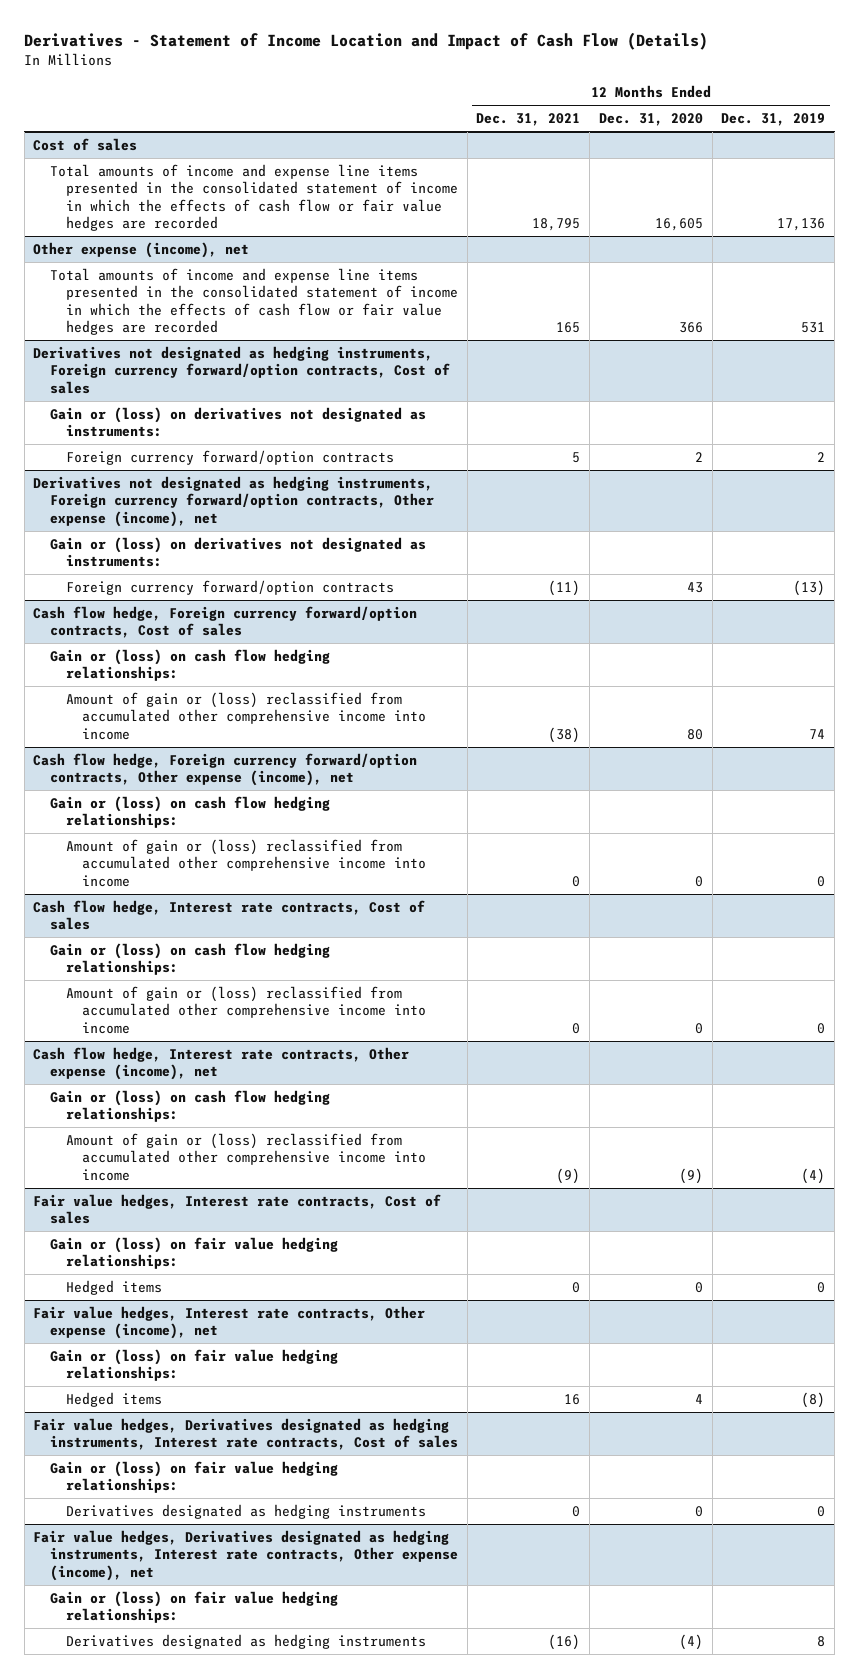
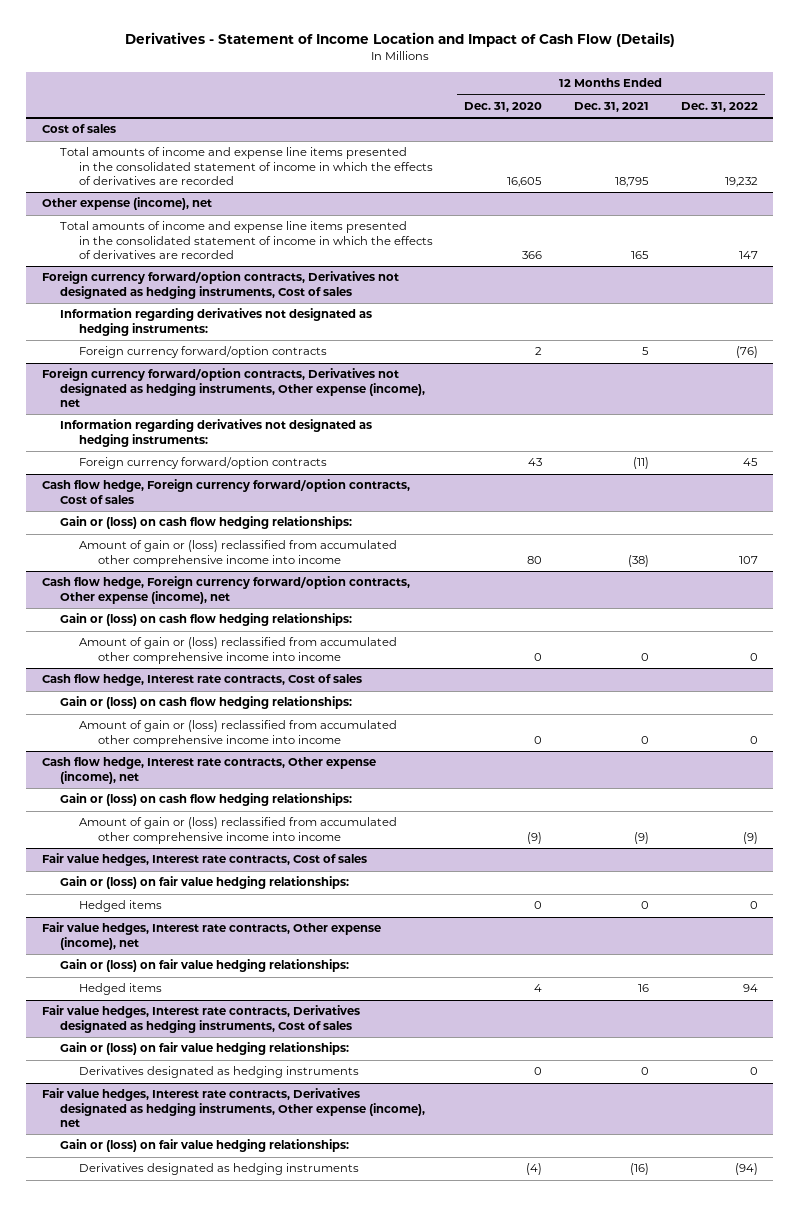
[721,113,826,127] Dec. 31, 2019 -> none
none -> [680,101,758,112] Dec. 31, 2022
[49,163,458,232] Total amounts of income and expense line items presented in the consolidated statement of income in which the effects of cash flow or fair value hedges are recorded -> [60,147,433,185] Total amounts of income and expense line items presented in the consolidated statement of income in which the effects of derivatives are recorded
[49,267,458,336] Total amounts of income and expense line items presented in the consolidated statement of income in which the effects of cash flow or fair value hedges are recorded -> [60,221,433,259] Total amounts of income and expense line items presented in the consolidated statement of income in which the effects of derivatives are recorded
[33,345,450,394] Derivatives not designated as hedging instruments, Foreign currency forward/option contracts, Cost of sales -> [41,271,399,299] Foreign currency forward/option contracts, Derivatives not designated as hedging instruments, Cost of sales
[49,406,426,438] Gain or (loss) on derivatives not designated as instruments: -> [60,308,373,336] Information regarding derivatives not designated as hedging instruments:
[33,475,434,527] Derivatives not designated as hedging instruments, Foreign currency forward/option contracts, Other expense (income), net -> [41,368,426,407] Foreign currency forward/option contracts, Derivatives not designated as hedging instruments, Other expense (income), net
[49,536,426,568] Gain or (loss) on derivatives not designated as instruments: -> [60,419,373,447] Information regarding derivatives not designated as hedging instruments:
[33,1417,458,1451] Fair value hedges, Derivatives designated as hedging instruments, Interest rate contracts, Cost of sales -> [41,1005,360,1033] Fair value hedges, Interest rate contracts, Derivatives designated as hedging instruments, Cost of sales
[33,1529,458,1581] Fair value hedges, Derivatives designated as hedging instruments, Interest rate contracts, Other expense (income), net -> [41,1088,426,1127] Fair value hedges, Interest rate contracts, Derivatives designated as hedging instruments, Other expense (income), net

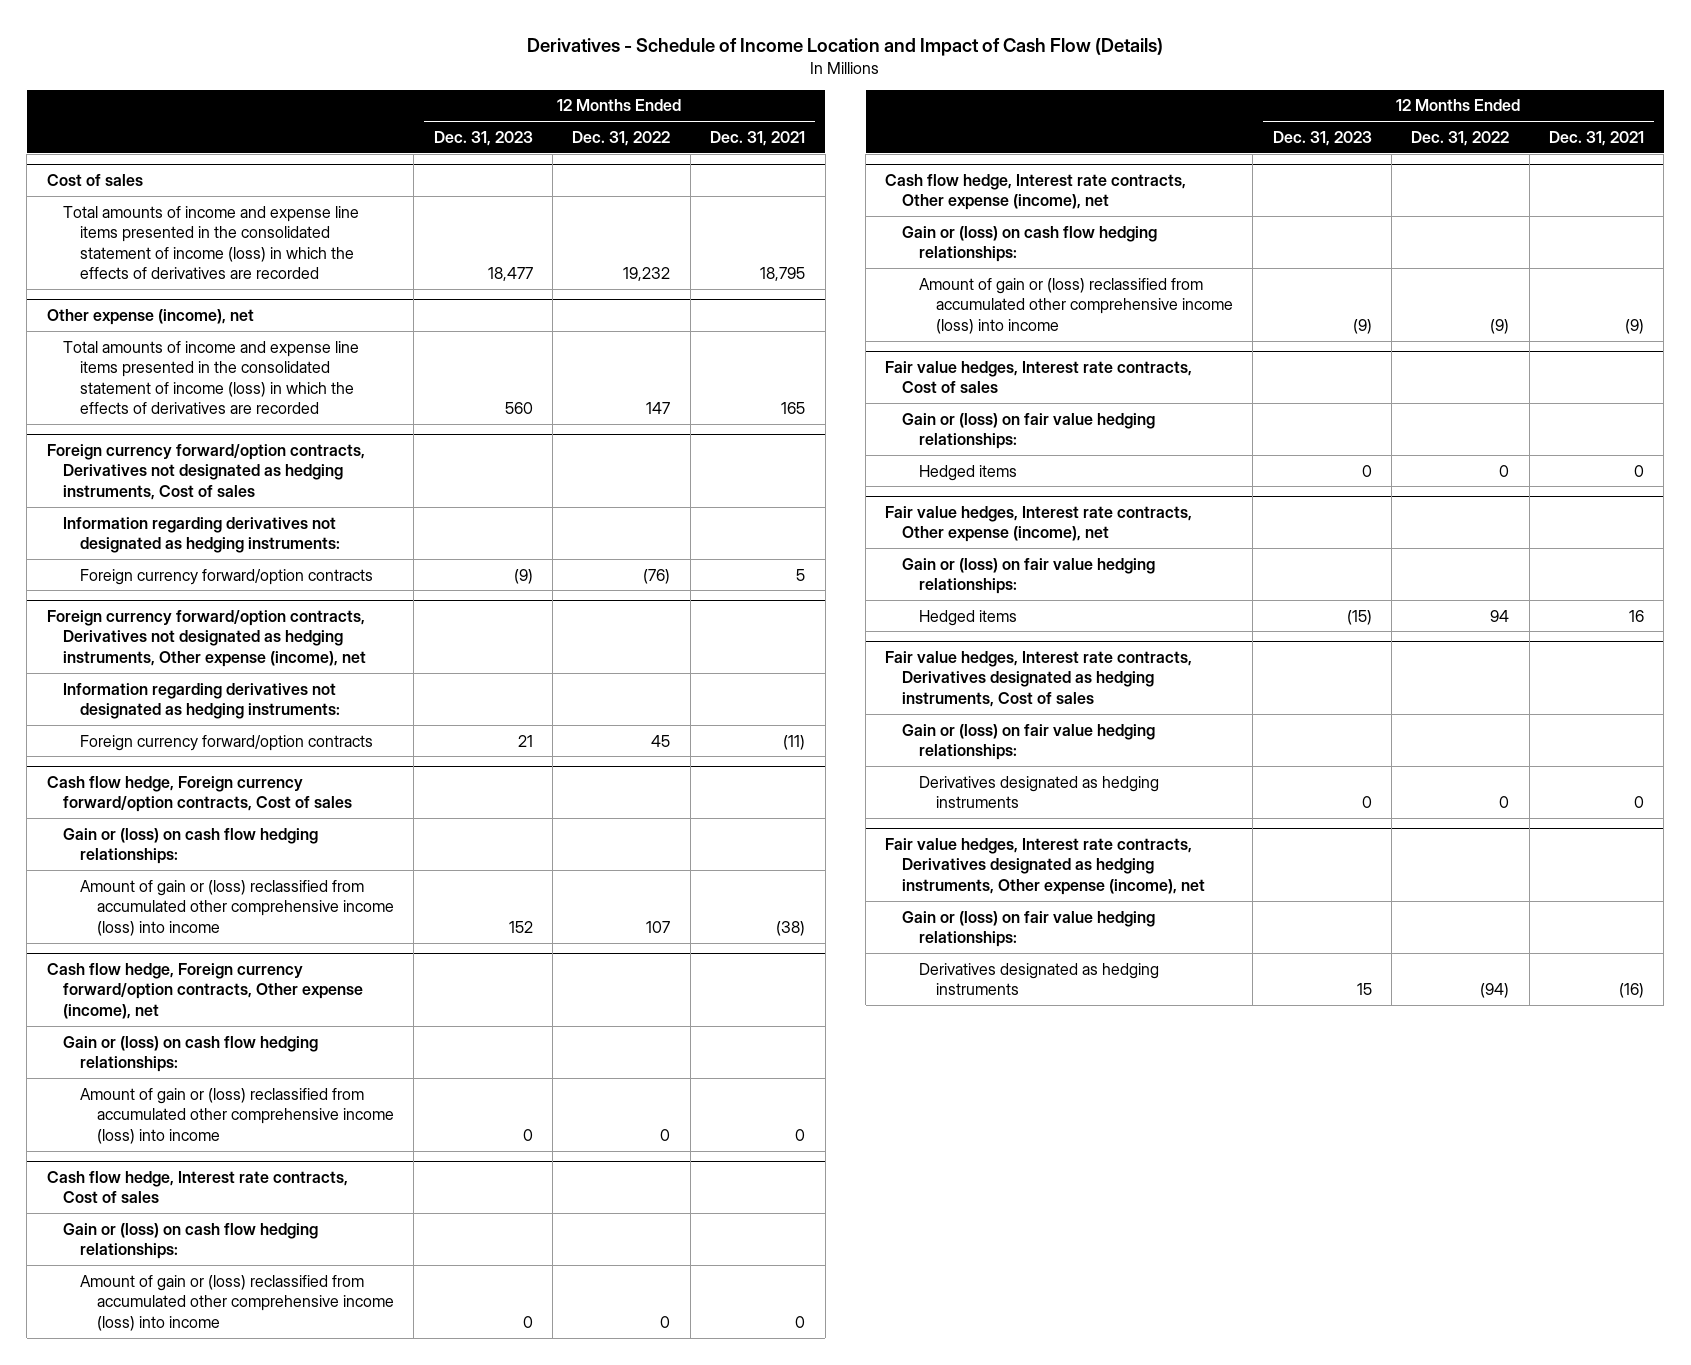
[124,32,675,48] Derivatives - Statement of Income Location and Impact of Cash Flow (Details) -> [527,37,1164,56] Derivatives - Schedule of Income Location and Impact of Cash Flow (Details)
[464,101,543,112] Dec. 31, 2020 -> none
none -> [433,130,533,146] Dec. 31, 2023
[60,147,433,185] Total amounts of income and expense line items presented in the consolidated statement of income in which the effects of derivatives are recorded -> [63,205,360,280] Total amounts of income and expense line items presented in the consolidated statement of income (loss) in which the effects of derivatives are recorded
[60,221,433,259] Total amounts of income and expense line items presented in the consolidated statement of income in which the effects of derivatives are recorded -> [63,340,360,415] Total amounts of income and expense line items presented in the consolidated statement of income (loss) in which the effects of derivatives are recorded
[78,540,397,567] Amount of gain or (loss) reclassified from accumulated other comprehensive income into income -> [80,879,394,936] Amount of gain or (loss) reclassified from accumulated other comprehensive income (loss) into income
[78,637,397,664] Amount of gain or (loss) reclassified from accumulated other comprehensive income into income -> [80,1087,394,1144] Amount of gain or (loss) reclassified from accumulated other comprehensive income (loss) into income
[78,720,397,747] Amount of gain or (loss) reclassified from accumulated other comprehensive income into income -> [80,1274,394,1331] Amount of gain or (loss) reclassified from accumulated other comprehensive income (loss) into income
[78,817,397,844] Amount of gain or (loss) reclassified from accumulated other comprehensive income into income -> [919,277,1233,334] Amount of gain or (loss) reclassified from accumulated other comprehensive income (loss) into income

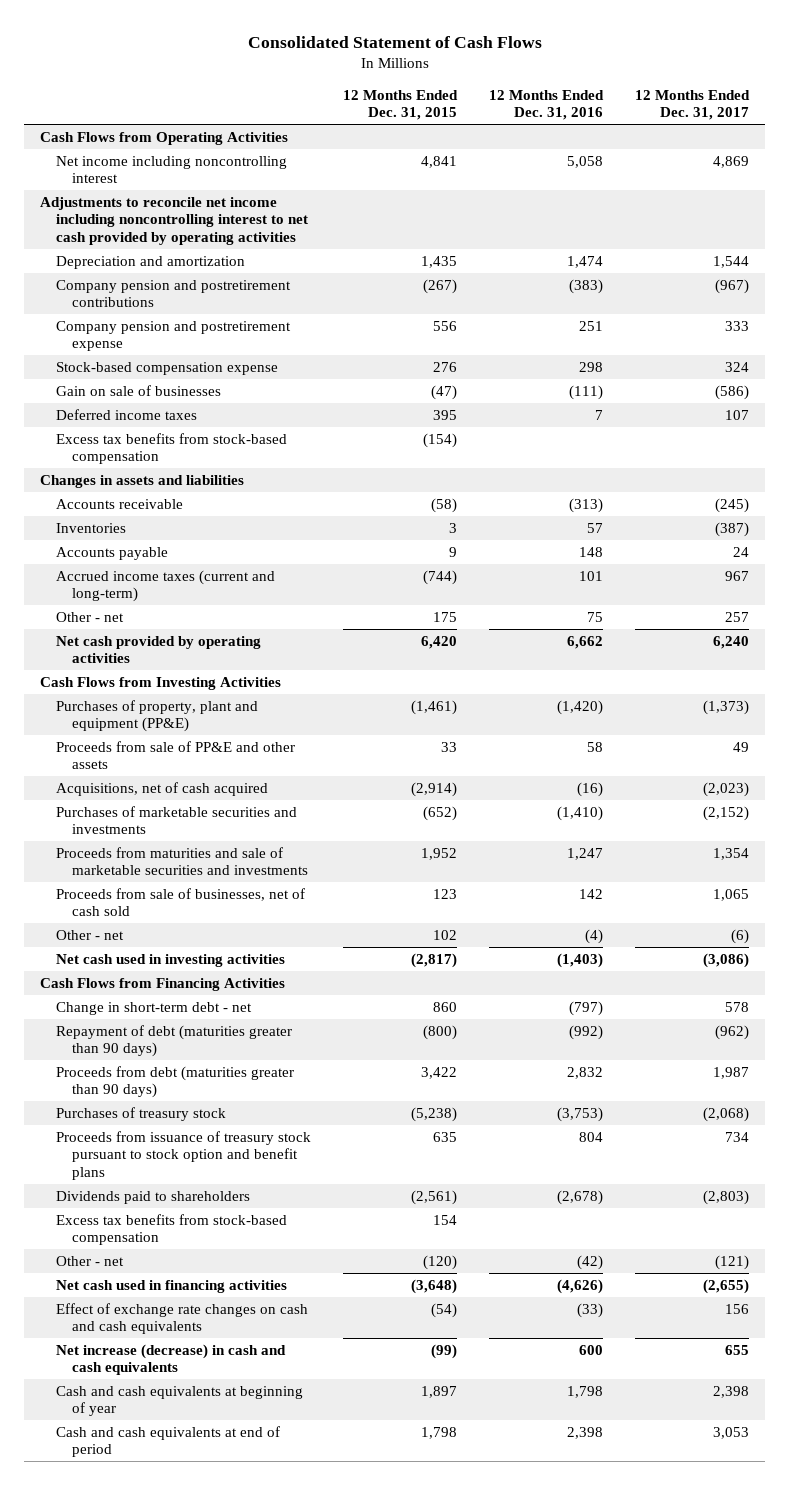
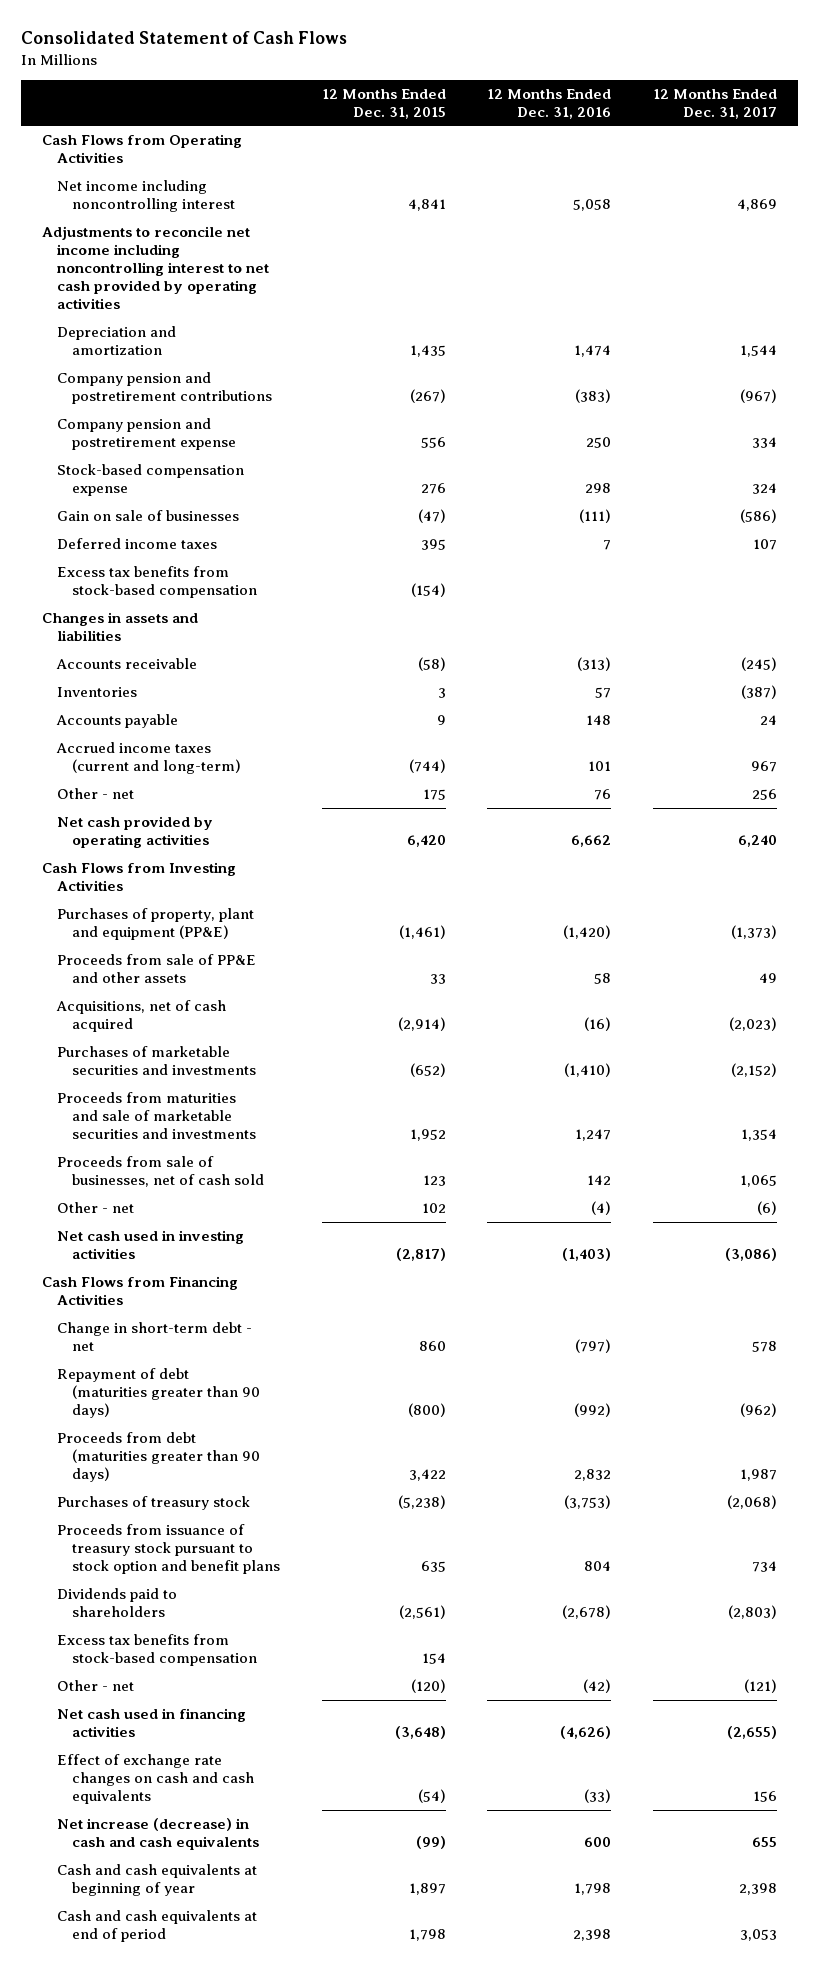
[578,320,603,331] 251 -> [586,437,612,449] 250
[724,320,749,331] 333 -> [751,437,777,449] 334
[586,611,603,622] 75 -> [594,788,612,800] 76
[724,611,749,622] 257 -> [751,788,777,800] 256

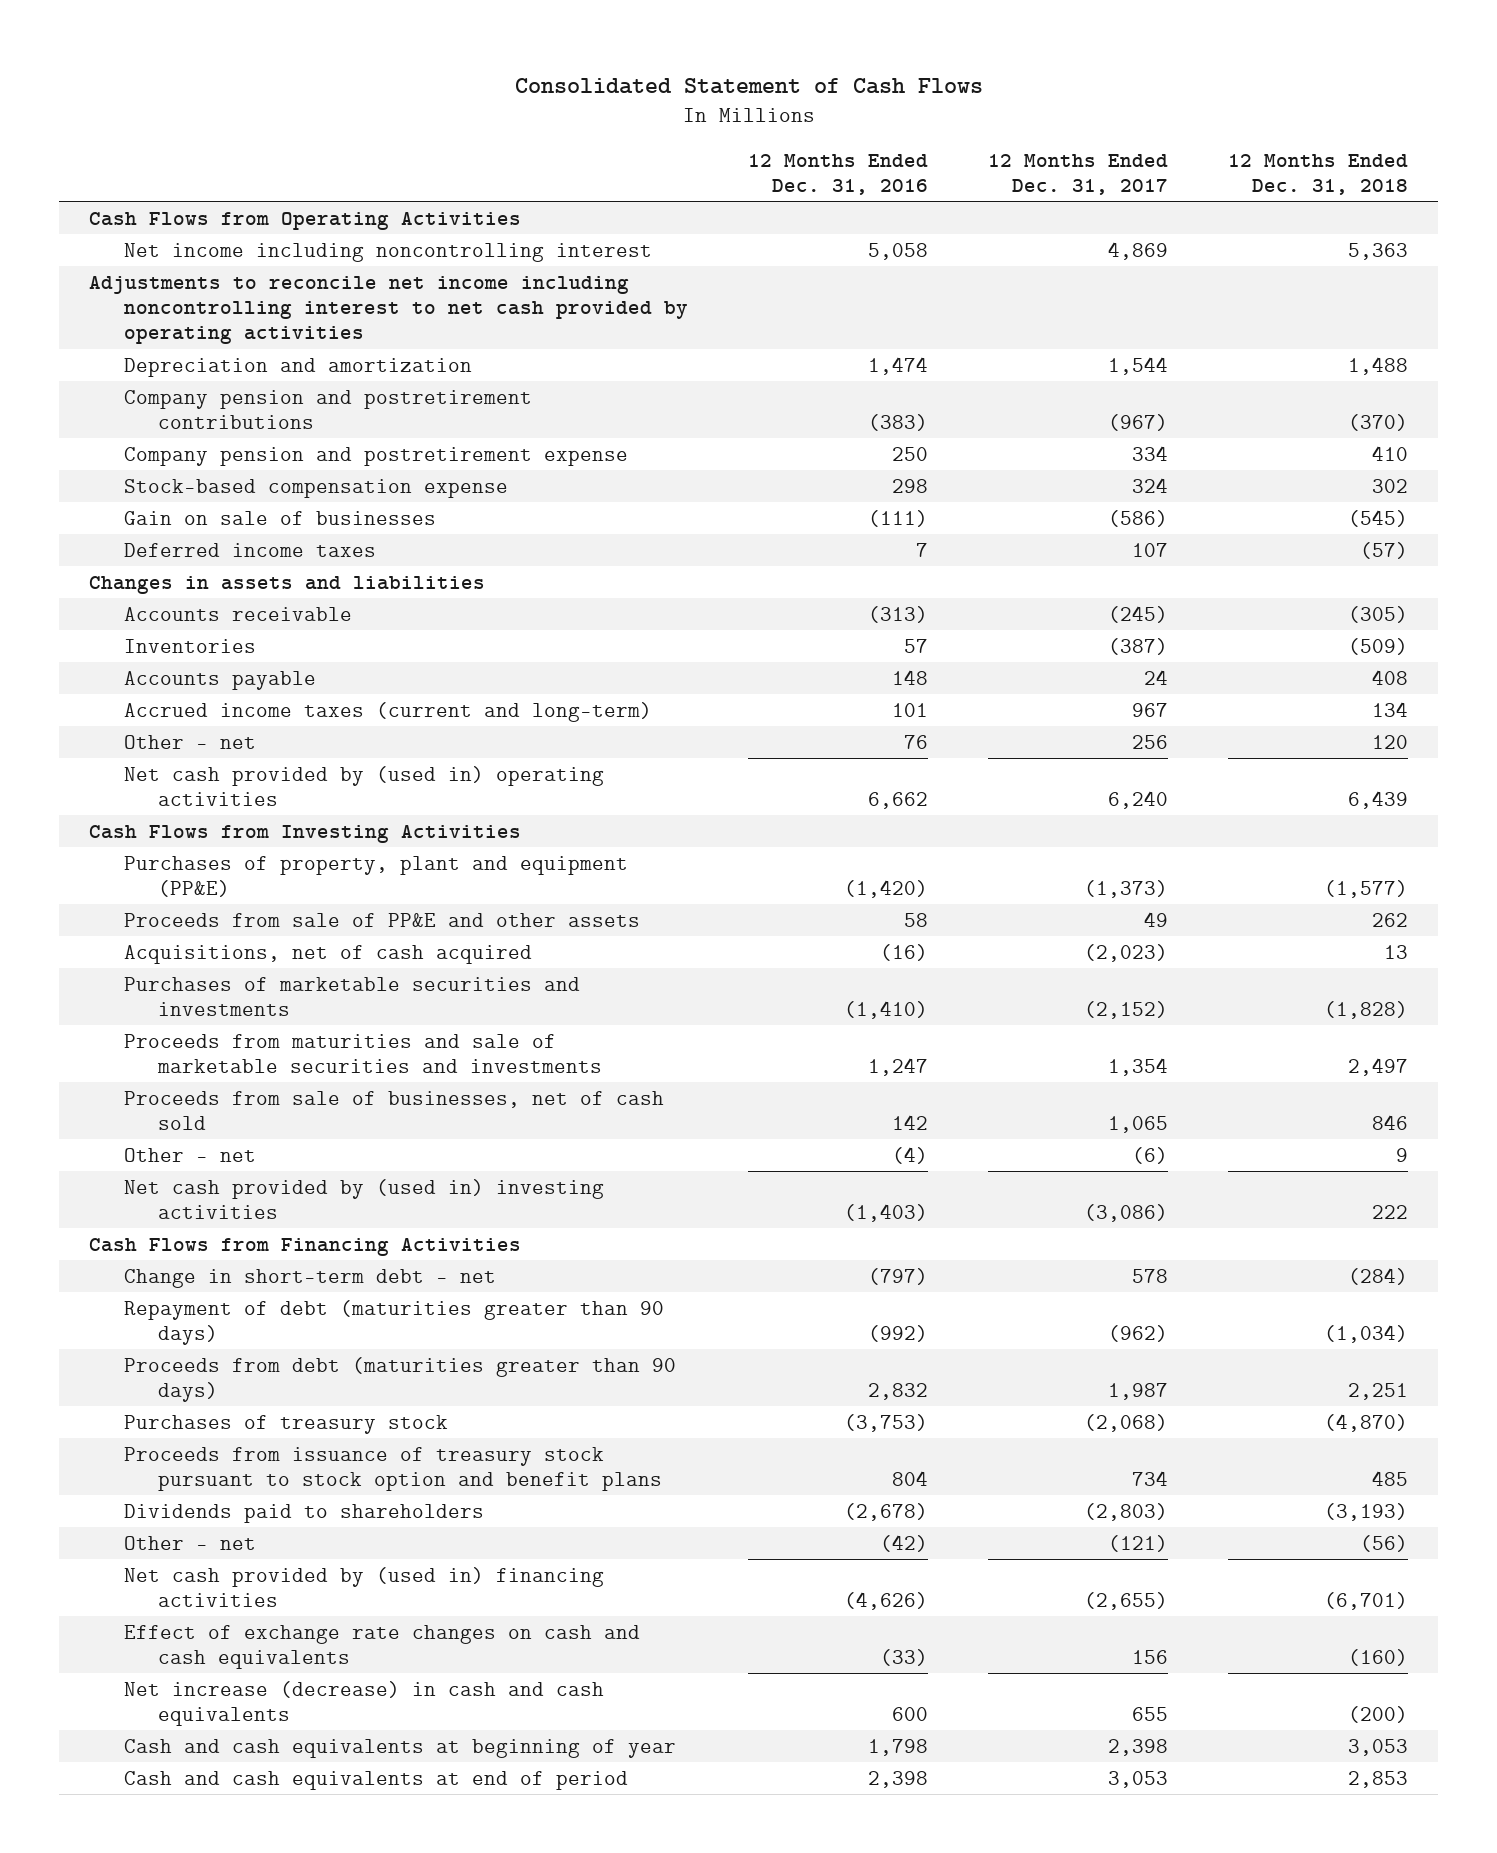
[321,88,446,119] 12 Months Ended Dec. 31, 2015 -> none
none -> [1228,153,1409,195] 12 Months Ended Dec. 31, 2018
[56,565,257,599] Excess tax benefits from stock-based compensation -> none
[56,815,213,849] Net cash provided by operating activities -> [123,765,604,806] Net cash provided by (used in) operating activities
[56,1229,244,1260] Net cash used in investing activities -> [123,1178,604,1219] Net cash provided by (used in) investing activities
[56,1633,257,1667] Excess tax benefits from stock-based compensation -> none
[56,1707,246,1738] Net cash used in financing activities -> [123,1566,604,1607] Net cash provided by (used in) financing activities

